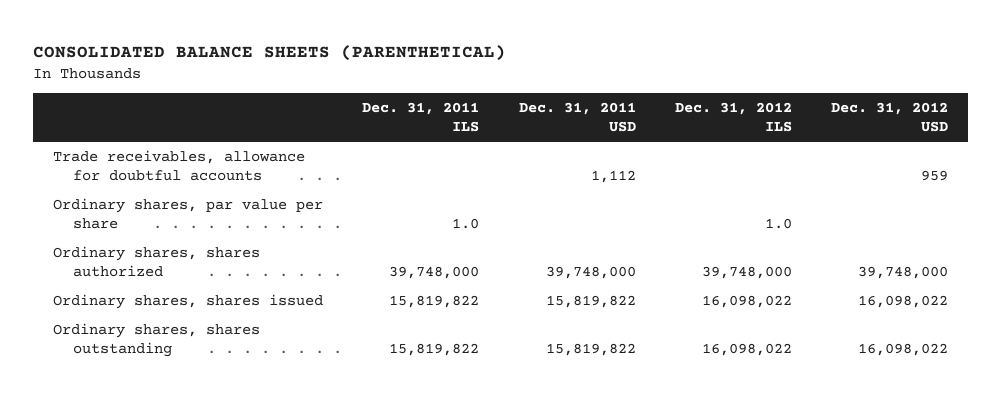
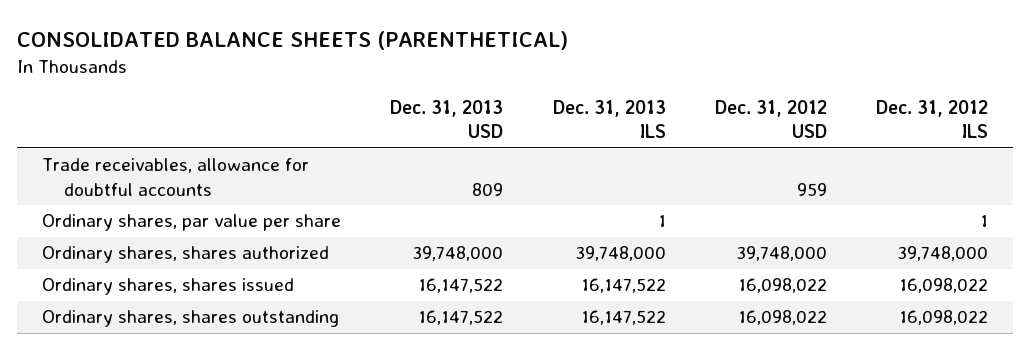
[362,101,480,133] Dec. 31, 2011 ILS -> none
[518,101,636,133] Dec. 31, 2011 USD -> none
none -> [390,100,504,139] Dec. 31, 2013 USD
none -> [552,100,666,139] Dec. 31, 2013 ILS
[764,218,792,230] 1.0 -> [980,215,989,228] 1

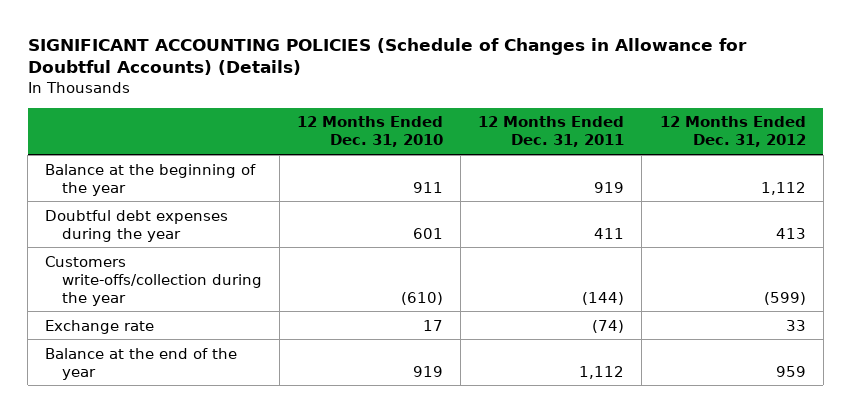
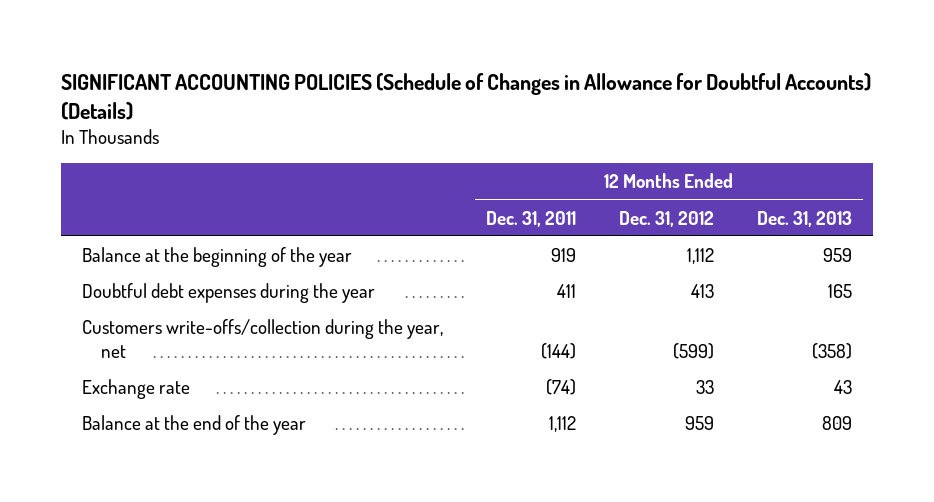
[297,116,444,148] 12 Months Ended Dec. 31, 2010 -> none
none -> [756,210,852,227] Dec. 31, 2013
[45,255,262,306] Customers write-offs/collection during the year -> [82,319,444,358] Customers write-offs/collection during the year, net

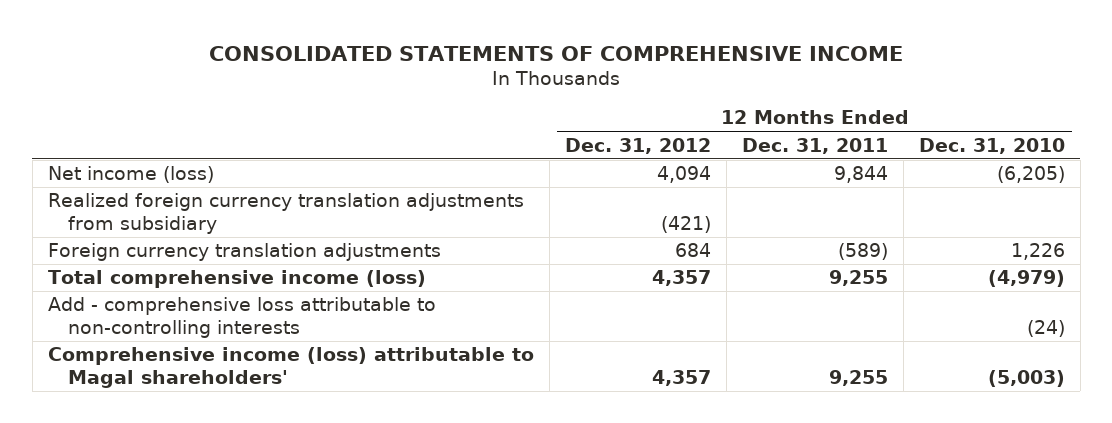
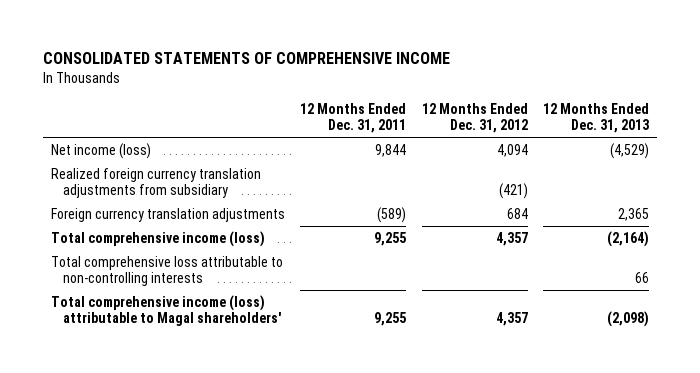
[918,137,1065,154] Dec. 31, 2010 -> none
none -> [543,102,650,134] 12 Months Ended Dec. 31, 2013
[47,297,436,338] Add - comprehensive loss attributable to non-controlling interests -> [50,255,283,287] Total comprehensive loss attributable to non-controlling interests
[47,347,534,388] Comprehensive income (loss) attributable to Magal shareholders' -> [50,294,282,327] Total comprehensive income (loss) attributable to Magal shareholders'

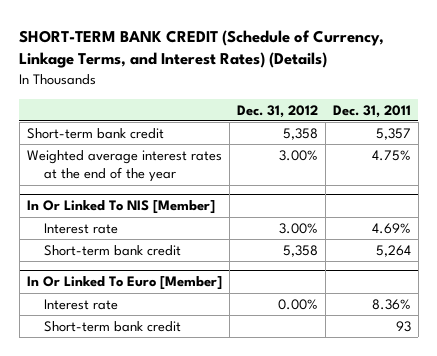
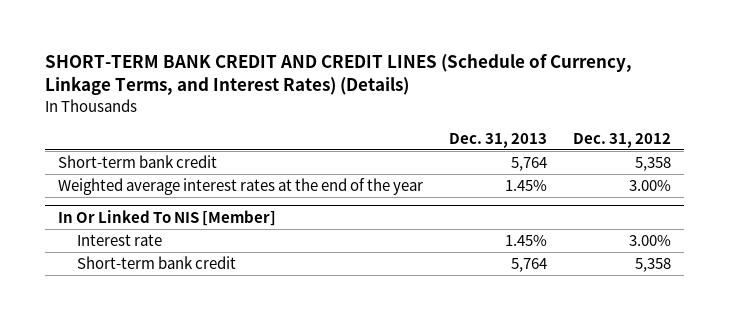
[19,29,385,69] SHORT-TERM BANK CREDIT (Schedule of Currency, Linkage Terms, and Interest Rates) (Details) -> [45,54,633,96] SHORT-TERM BANK CREDIT AND CREDIT LINES (Schedule of Currency, Linkage Terms, and Interest Rates) (Details)
[332,104,411,118] Dec. 31, 2011 -> none
none -> [448,132,547,148] Dec. 31, 2013
[26,276,222,291] In Or Linked To Euro [Member] -> none
[43,299,118,311] Interest rate -> none
[43,321,181,333] Short-term bank credit -> none

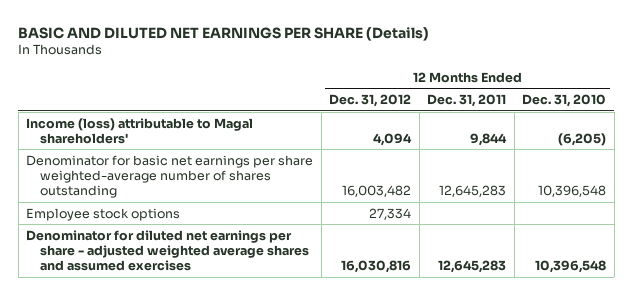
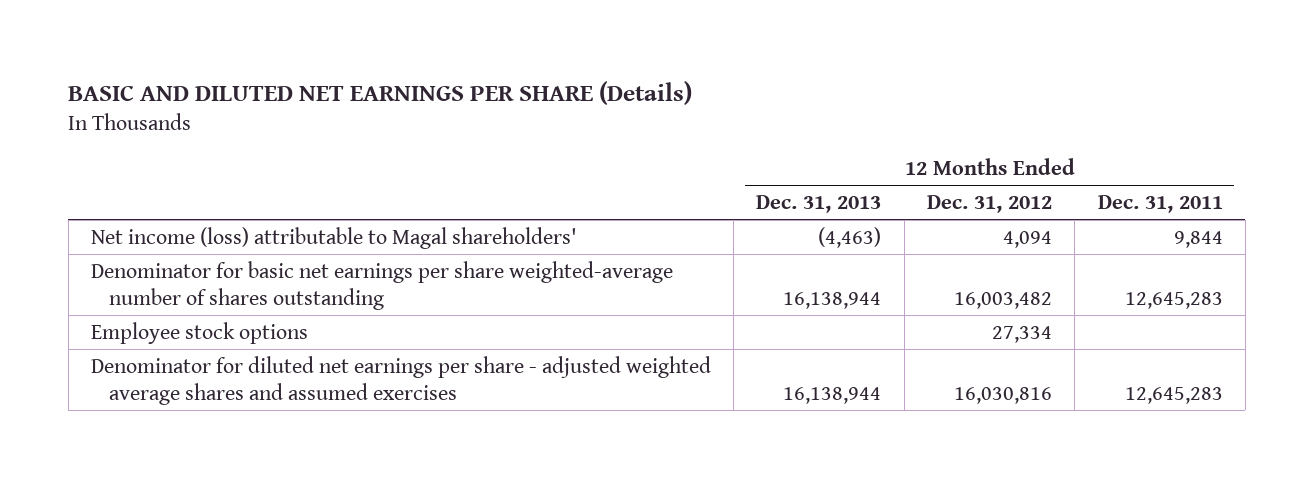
[522,94,607,108] Dec. 31, 2010 -> none
none -> [756,194,882,213] Dec. 31, 2013
[26,117,254,144] Income (loss) attributable to Magal shareholders' -> [90,226,577,249] Net income (loss) attributable to Magal shareholders'

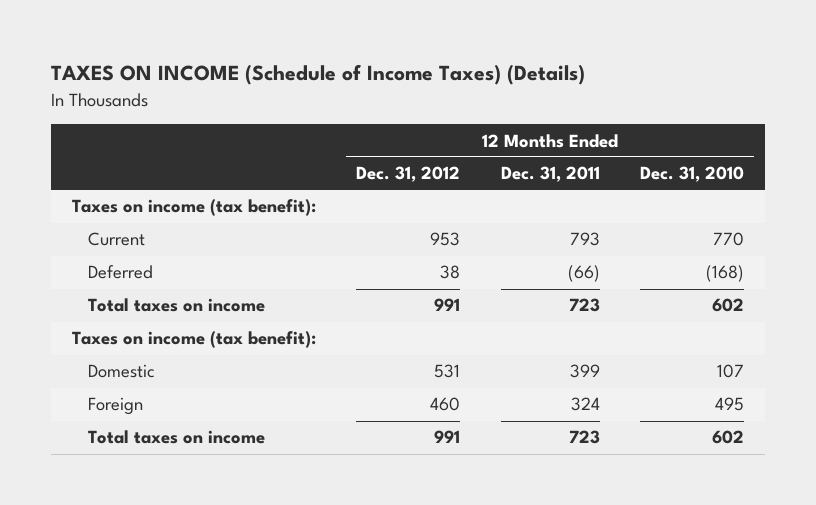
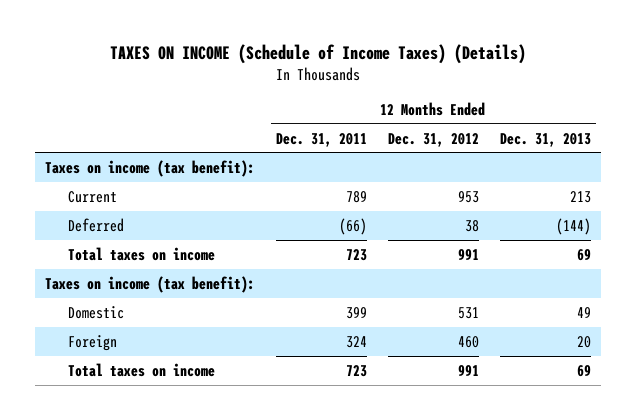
[640,166,745,183] Dec. 31, 2010 -> none
none -> [499,132,591,147] Dec. 31, 2013
[569,232,600,247] 793 -> [345,190,367,203] 789

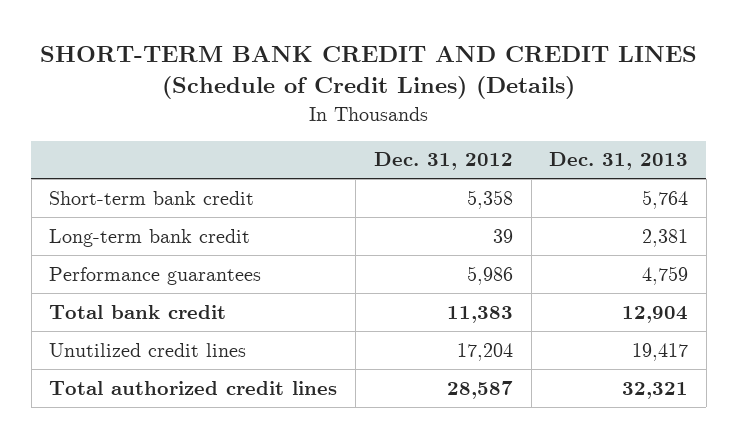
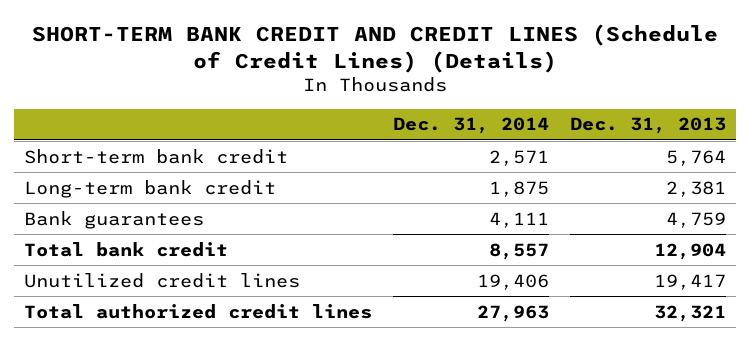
[373,152,513,171] Dec. 31, 2012 -> none
none -> [393,117,550,135] Dec. 31, 2014
[49,266,262,285] Performance guarantees -> [24,210,205,229] Bank guarantees

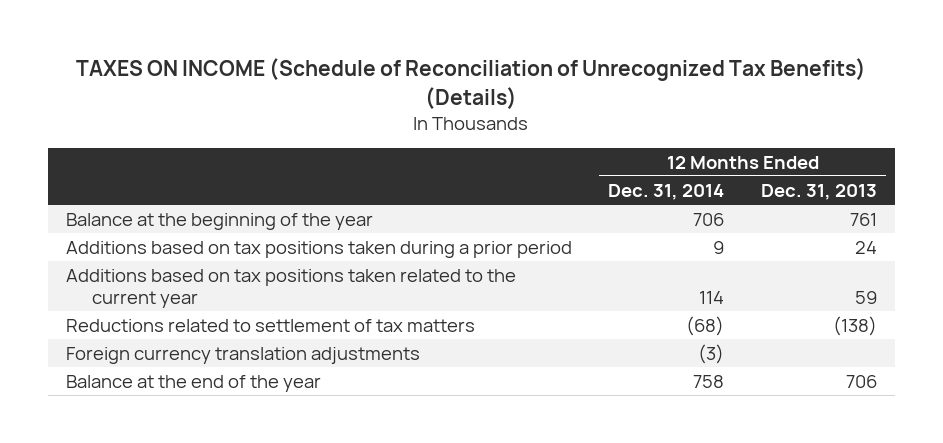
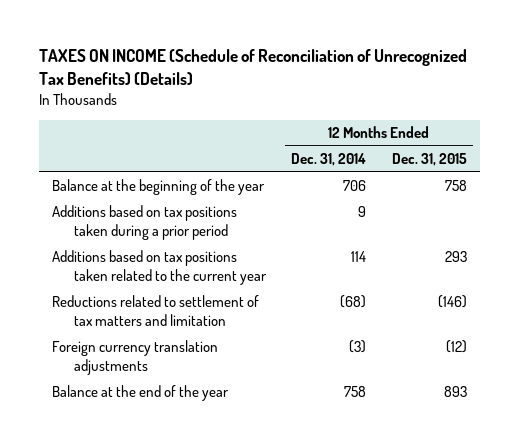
[760,183,877,200] Dec. 31, 2013 -> none
none -> [391,153,467,167] Dec. 31, 2015
[66,318,476,332] Reductions related to settlement of tax matters -> [51,295,259,327] Reductions related to settlement of tax matters and limitation

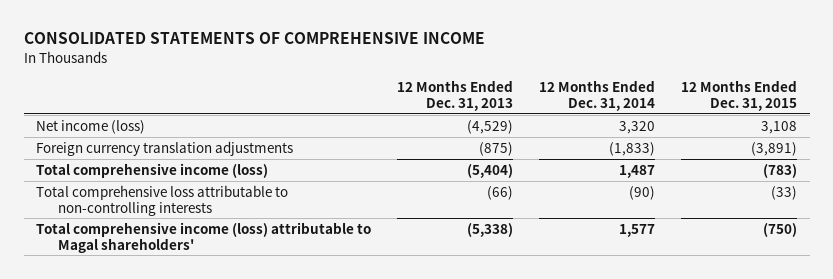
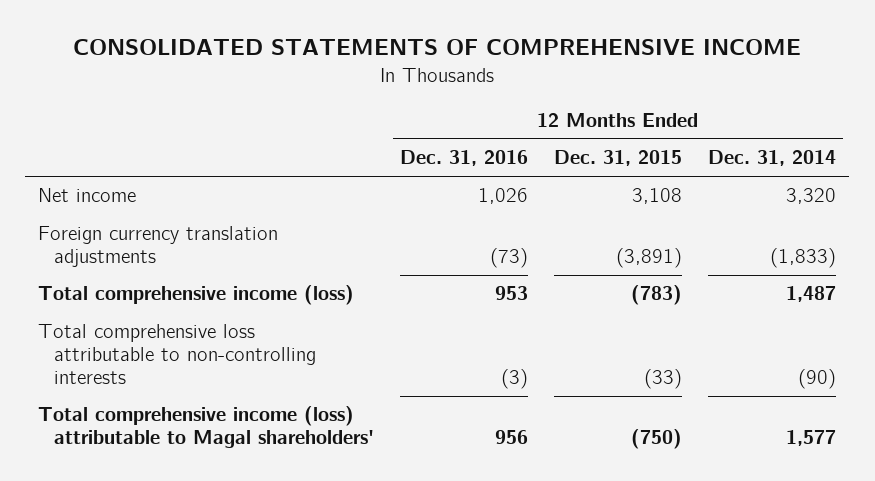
[397,79,514,111] 12 Months Ended Dec. 31, 2013 -> none
none -> [399,150,528,167] Dec. 31, 2016
[36,119,146,134] Net income (loss) -> [38,188,137,203] Net income

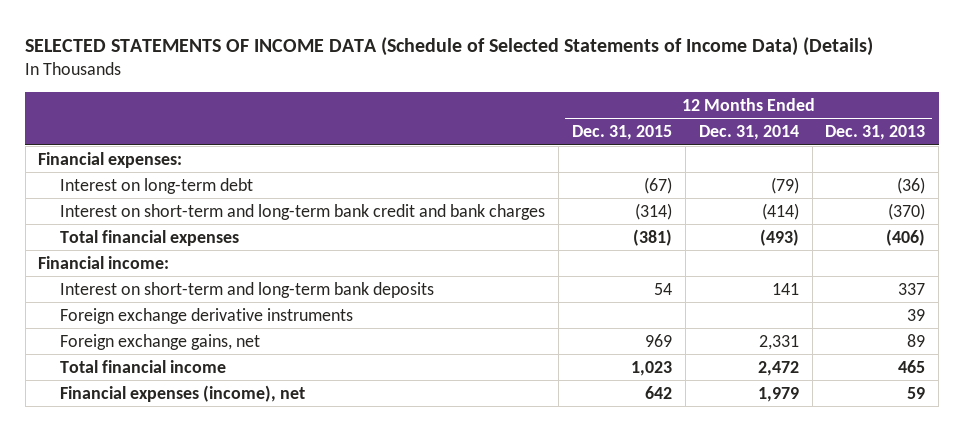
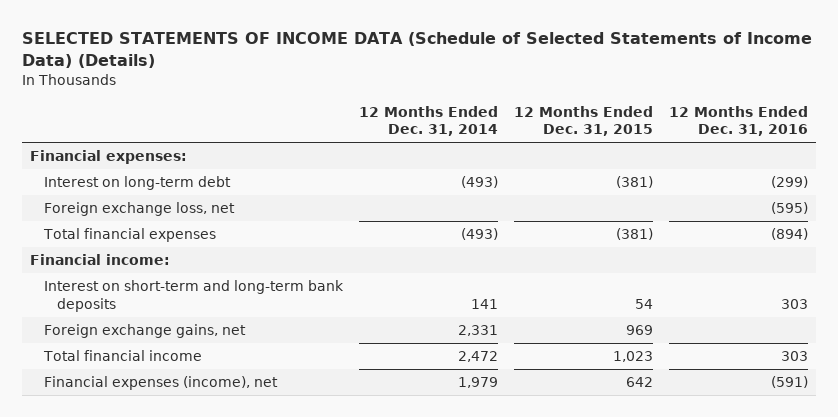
[825,125,926,141] Dec. 31, 2013 -> none
none -> [668,105,808,137] 12 Months Ended Dec. 31, 2016
[60,203,546,220] Interest on short-term and long-term bank credit and bank charges -> none
[643,176,672,194] (67) -> [615,176,653,189] (381)
[770,176,799,194] (79) -> [460,176,498,189] (493)
none -> [43,202,235,217] Foreign exchange loss, net
[60,307,354,324] Foreign exchange derivative instruments -> none

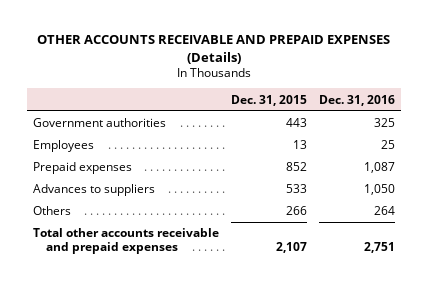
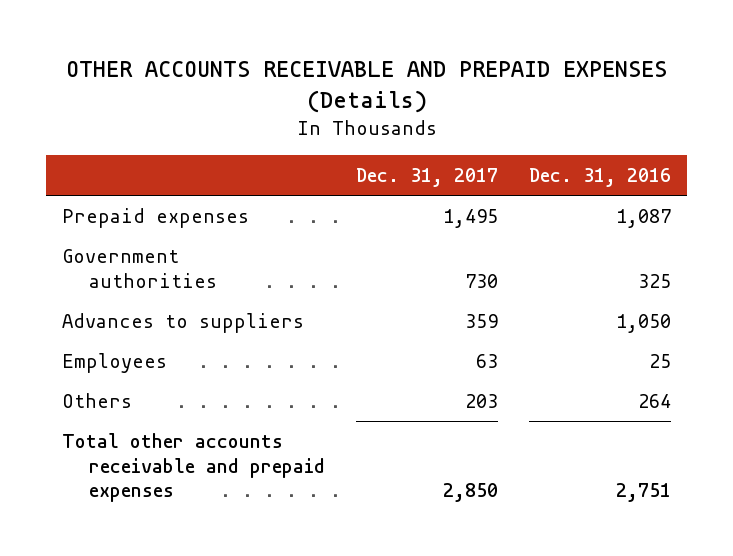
[230,94,307,106] Dec. 31, 2015 -> none
none -> [356,168,499,188] Dec. 31, 2017
[32,118,166,128] Government authorities -> [61,248,218,288] Government authorities
[32,140,94,153] Employees -> [61,352,167,373] Employees

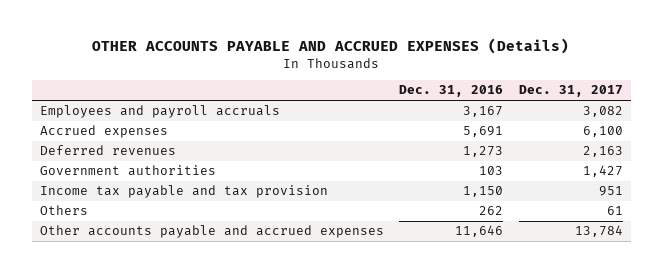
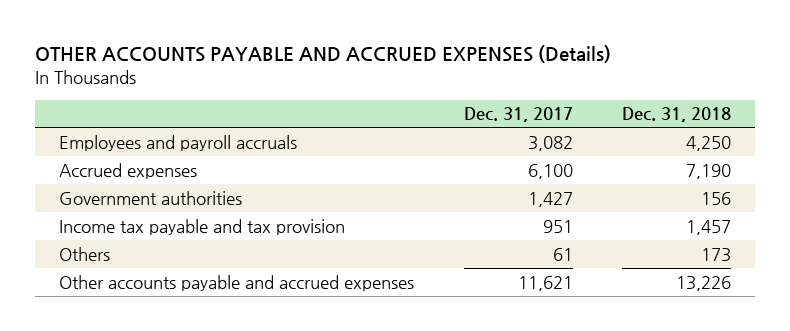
[399,85,504,98] Dec. 31, 2016 -> none
none -> [621,107,731,123] Dec. 31, 2018
[39,145,176,156] Deferred revenues -> none
[574,225,623,238] 13,784 -> [517,275,573,291] 11,621

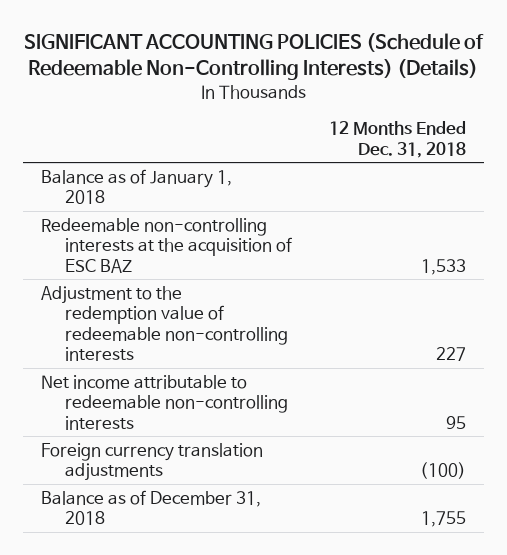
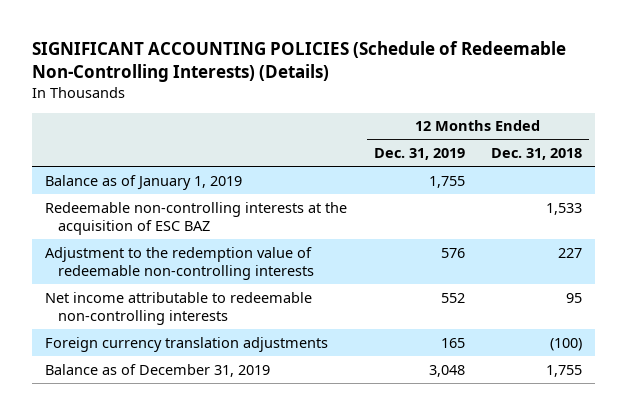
none -> [373,148,465,161] Dec. 31, 2019
[41,168,233,205] Balance as of January 1, 2018 -> [45,174,243,190] Balance as of January 1, 2019
[41,489,262,526] Balance as of December 31, 2018 -> [45,363,271,377] Balance as of December 31, 2019

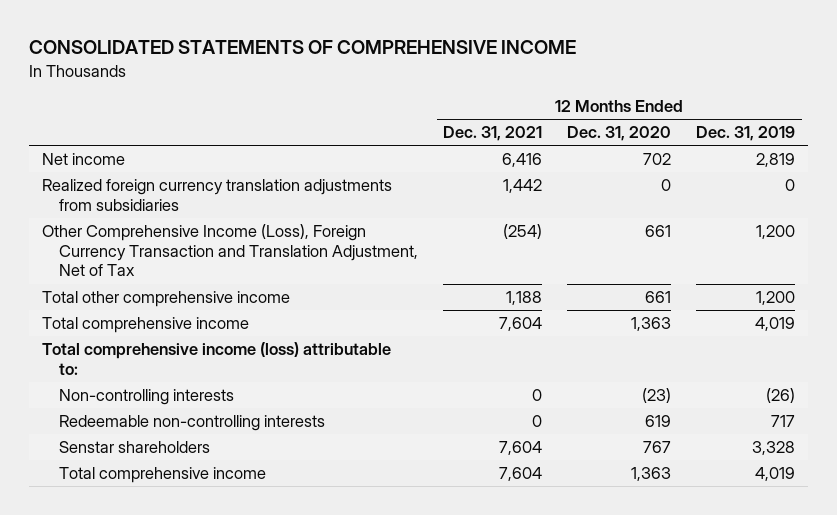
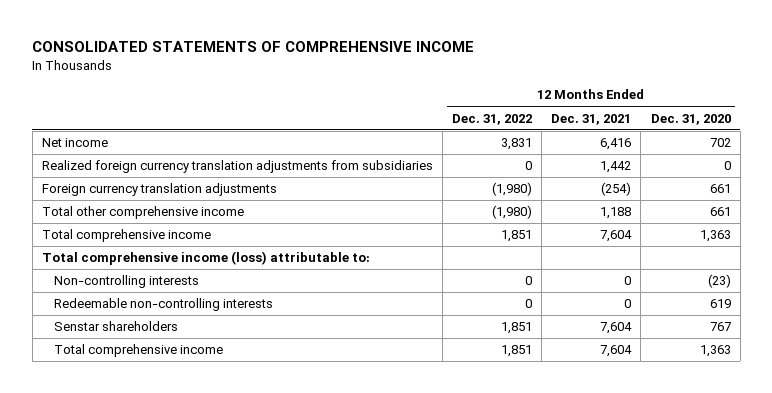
[696,126,796,142] Dec. 31, 2019 -> none
none -> [452,113,533,125] Dec. 31, 2022
[41,224,419,277] Other Comprehensive Income (Loss), Foreign Currency Transaction and Translation Adjustment, Net of Tax -> [41,183,277,197] Foreign currency translation adjustments

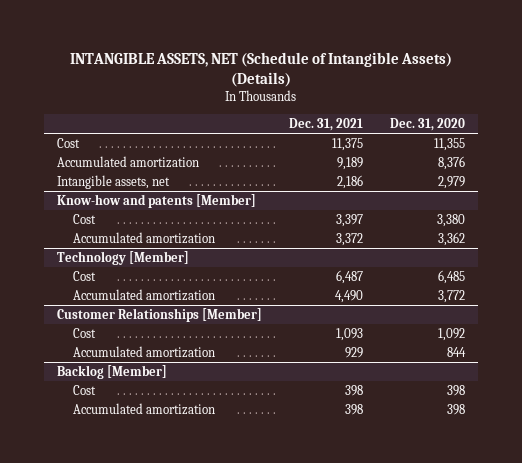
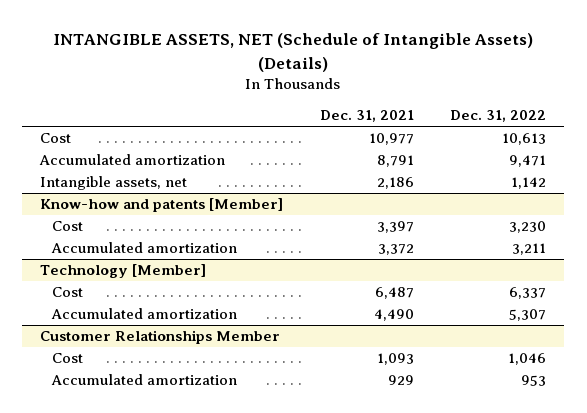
[389,117,465,131] Dec. 31, 2020 -> none
none -> [450,110,547,123] Dec. 31, 2022
[332,137,364,151] 11,375 -> [368,133,414,146] 10,977
[337,156,364,170] 9,189 -> [376,155,414,168] 8,791
[57,307,263,322] Customer Relationships [Member] -> [40,330,281,345] Customer Relationships Member
[57,364,168,379] Backlog [Member] -> none
[73,384,97,395] Cost -> none
[73,402,216,415] Accumulated amortization -> none

